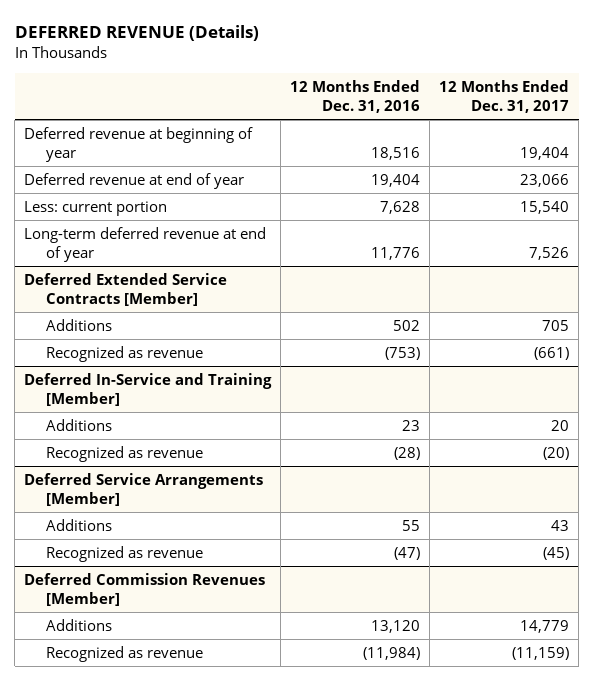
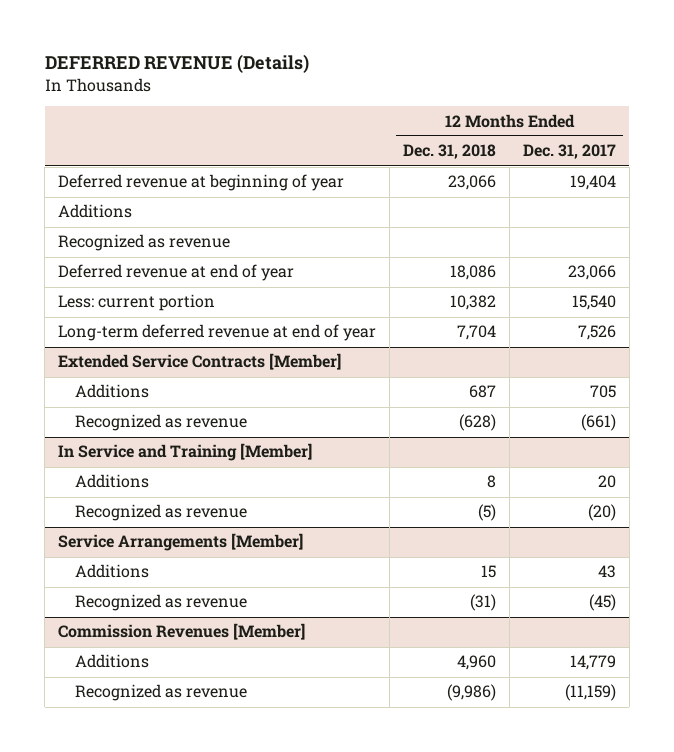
[290,79,421,114] 12 Months Ended Dec. 31, 2016 -> none
none -> [403,144,497,160] Dec. 31, 2018
none -> [58,204,133,219] Additions
none -> [58,234,231,252] Recognized as revenue
[24,272,228,307] Deferred Extended Service Contracts [Member] -> [58,353,342,371] Extended Service Contracts [Member]
[24,372,273,407] Deferred In-Service and Training [Member] -> [58,443,313,462] In Service and Training [Member]
[24,472,264,507] Deferred Service Arrangements [Member] -> [58,533,304,552] Service Arrangements [Member]
[24,572,266,607] Deferred Commission Revenues [Member] -> [58,623,306,641] Commission Revenues [Member]

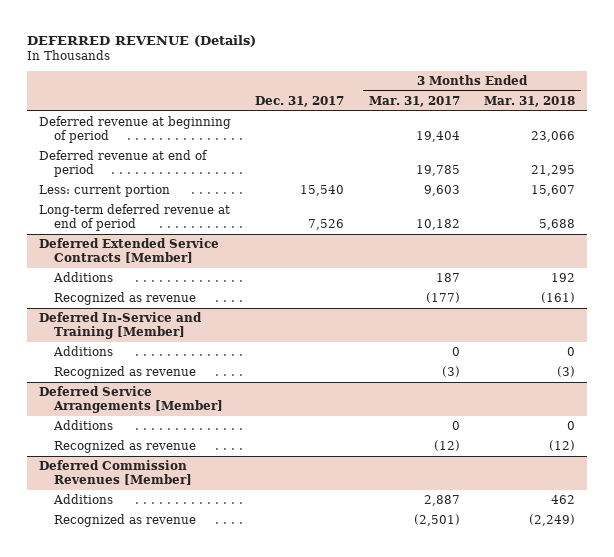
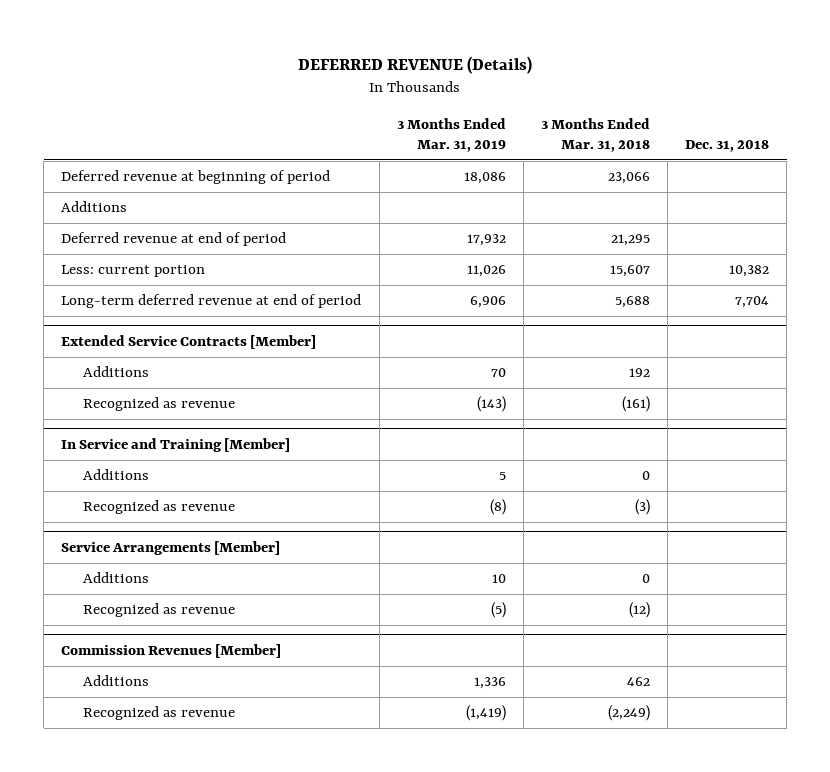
[255,95,345,107] Dec. 31, 2017 -> none
[368,95,460,107] Mar. 31, 2017 -> none
none -> [396,118,506,152] 3 Months Ended Mar. 31, 2019
none -> [685,139,770,152] Dec. 31, 2018
none -> [61,201,128,213] Additions
[39,237,220,264] Deferred Extended Service Contracts [Member] -> [61,335,317,350] Extended Service Contracts [Member]
[39,311,203,340] Deferred In-Service and Training [Member] -> [61,438,291,453] In Service and Training [Member]
[39,385,223,414] Deferred Service Arrangements [Member] -> [61,541,281,556] Service Arrangements [Member]
[39,459,192,486] Deferred Commission Revenues [Member] -> [61,644,282,659] Commission Revenues [Member]

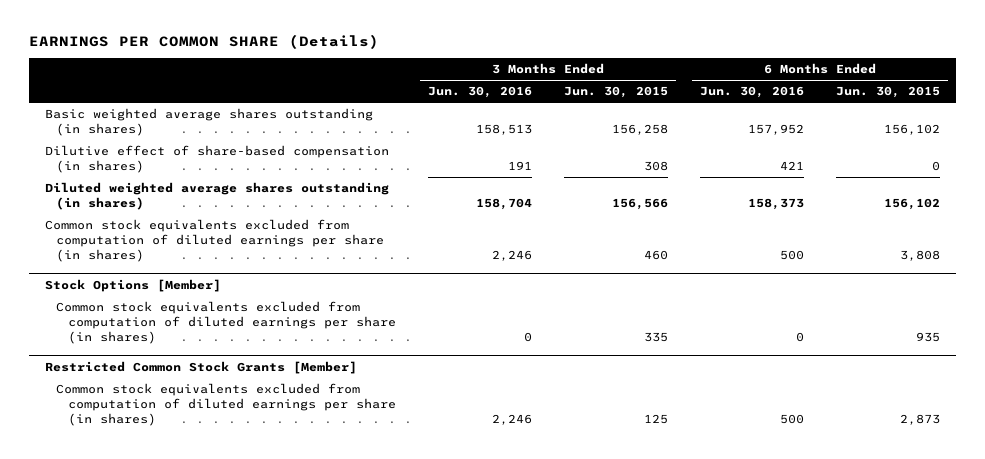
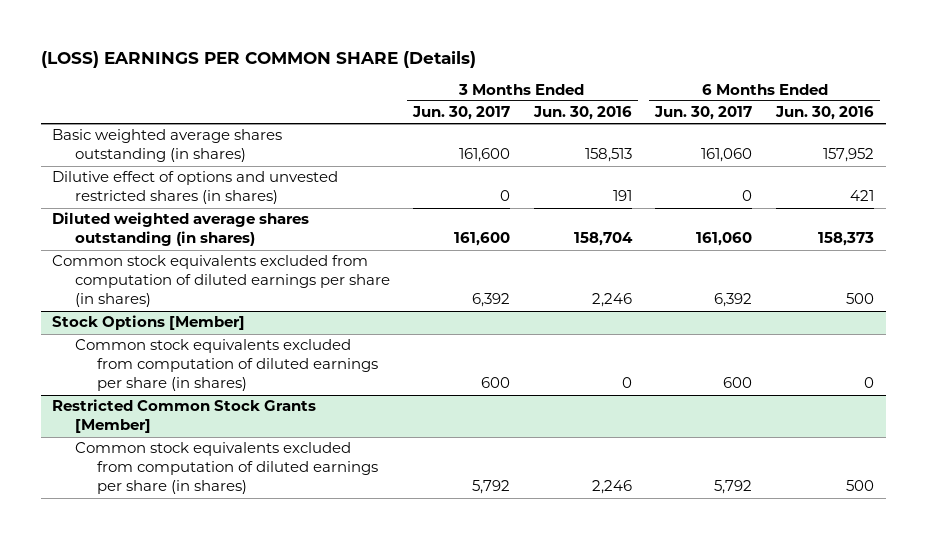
[28,34,379,50] EARNINGS PER COMMON SHARE (Details) -> [40,50,476,68] (LOSS) EARNINGS PER COMMON SHARE (Details)
[564,86,669,99] Jun. 30, 2015 -> none
[836,86,941,99] Jun. 30, 2015 -> none
none -> [412,106,511,121] Jun. 30, 2017
none -> [654,106,753,121] Jun. 30, 2017
[44,145,389,174] Dilutive effect of share-based compensation (in shares) -> [52,171,339,205] Dilutive effect of options and unvested restricted shares (in shares)

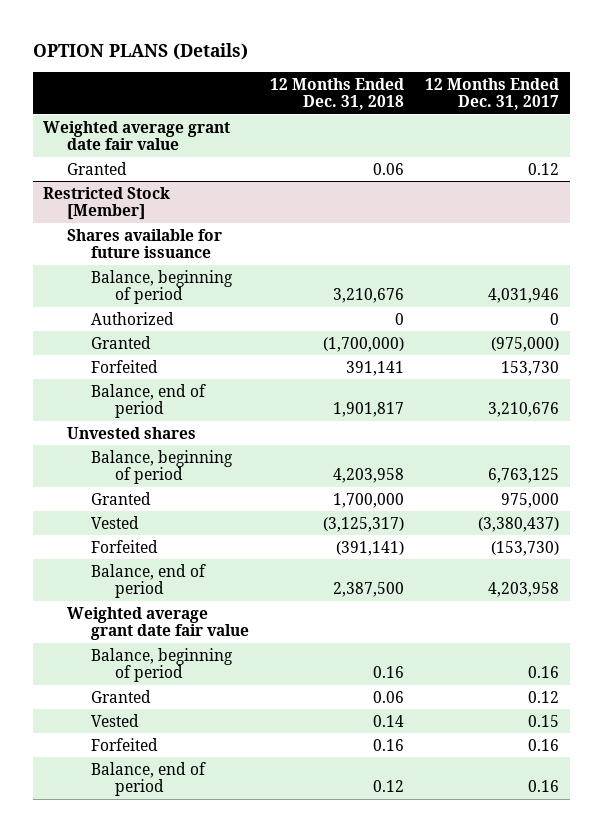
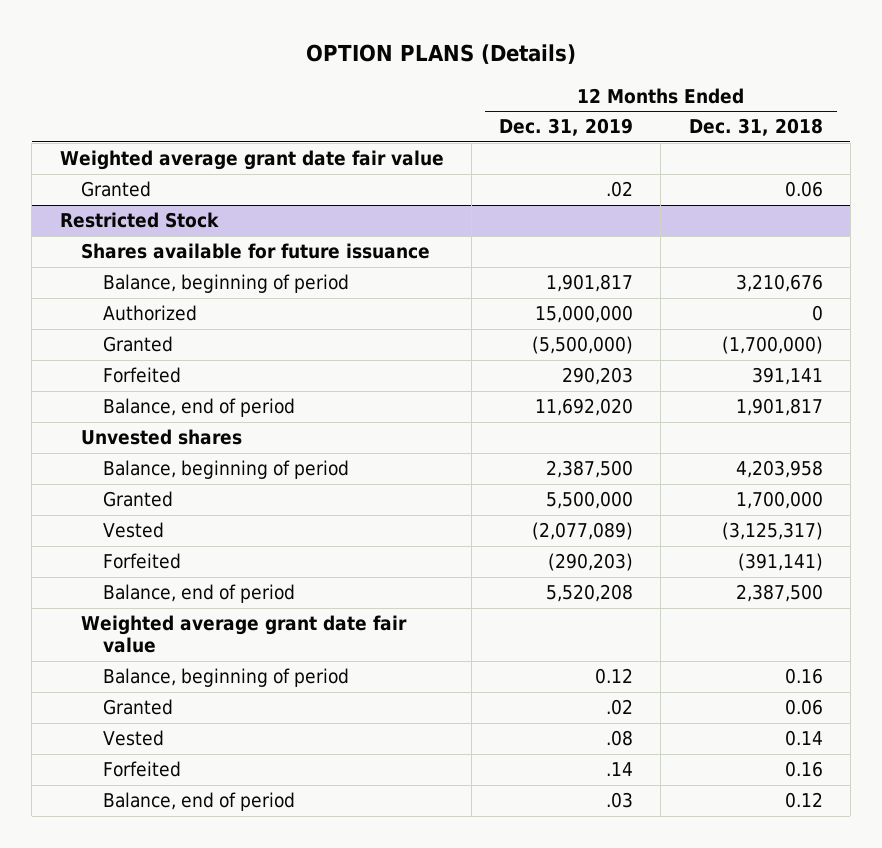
[425,77,560,111] 12 Months Ended Dec. 31, 2017 -> none
none -> [499,118,634,137] Dec. 31, 2019
[43,186,171,221] Restricted Stock [Member] -> [59,212,219,229] Restricted Stock

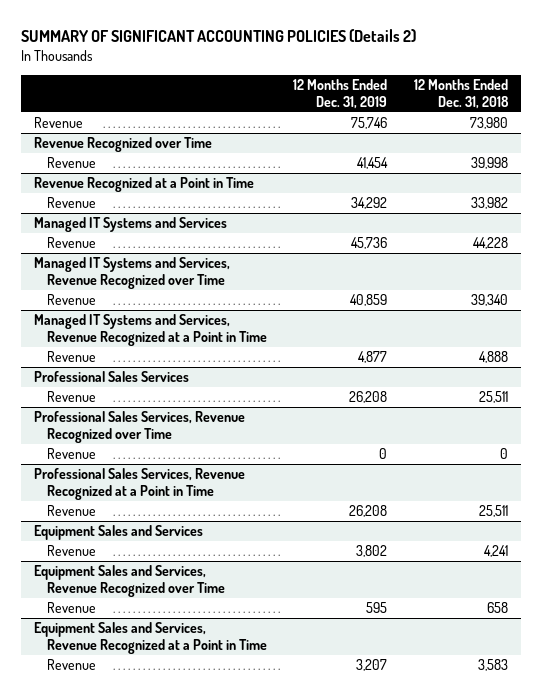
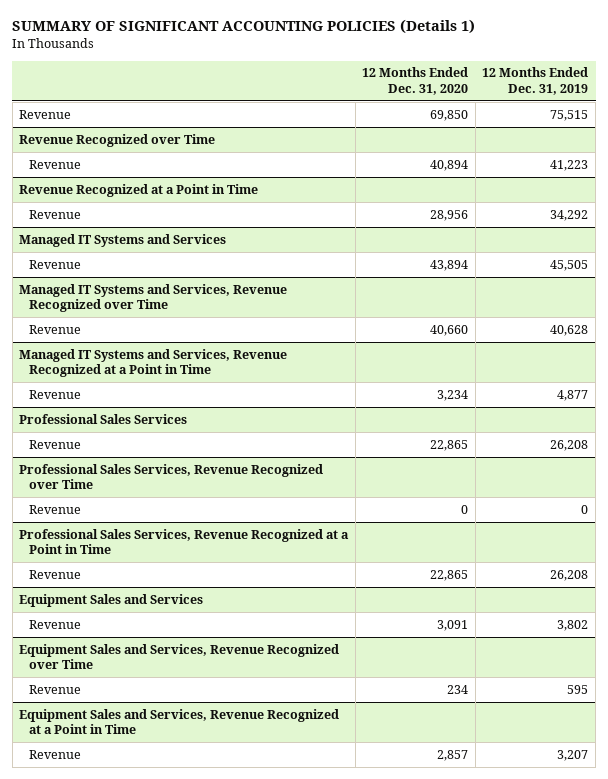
[20,29,416,43] SUMMARY OF SIGNIFICANT ACCOUNTING POLICIES (Details 2) -> [12,19,476,35] SUMMARY OF SIGNIFICANT ACCOUNTING POLICIES (Details 1)
[413,78,509,109] 12 Months Ended Dec. 31, 2018 -> none
none -> [362,67,469,95] 12 Months Ended Dec. 31, 2020
[351,117,388,130] 75,746 -> [550,109,589,121] 75,515
[357,157,389,170] 41,454 -> [550,159,589,171] 41,223
[351,237,388,250] 45,736 -> [550,259,589,271] 45,505
[350,294,388,307] 40,859 -> [550,324,589,336] 40,628

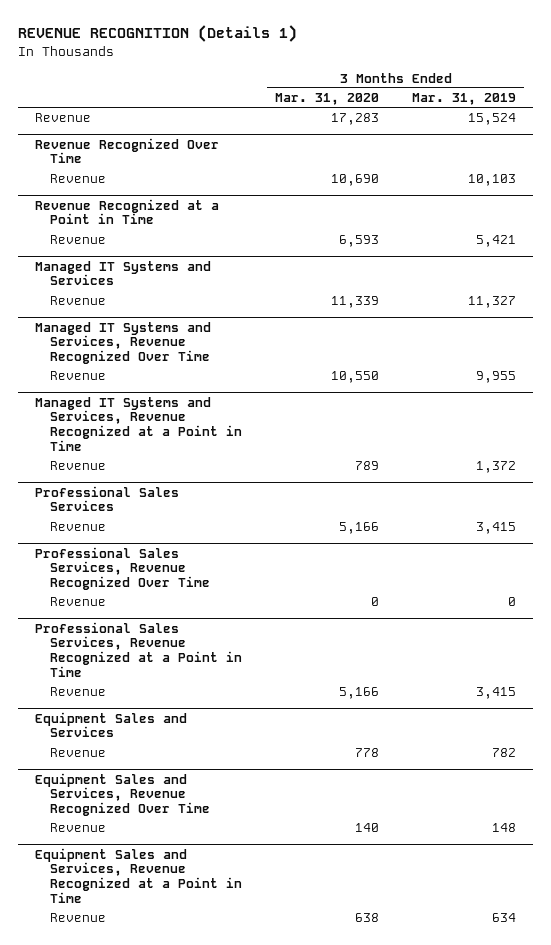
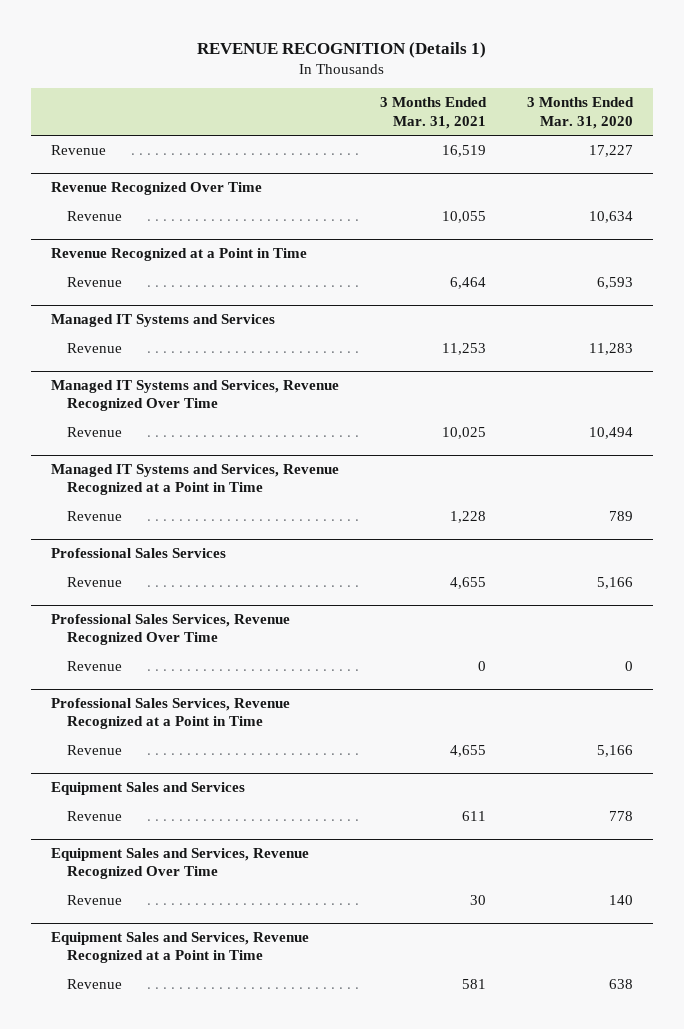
[412,93,517,106] Mar. 31, 2019 -> none
none -> [379,97,487,129] 3 Months Ended Mar. 31, 2021
[330,113,379,126] 17,283 -> [588,145,633,158] 17,227
[330,174,379,187] 10,690 -> [588,211,633,224] 10,634
[330,296,379,309] 11,339 -> [588,343,633,356] 11,283
[330,371,379,384] 10,550 -> [588,427,633,440] 10,494

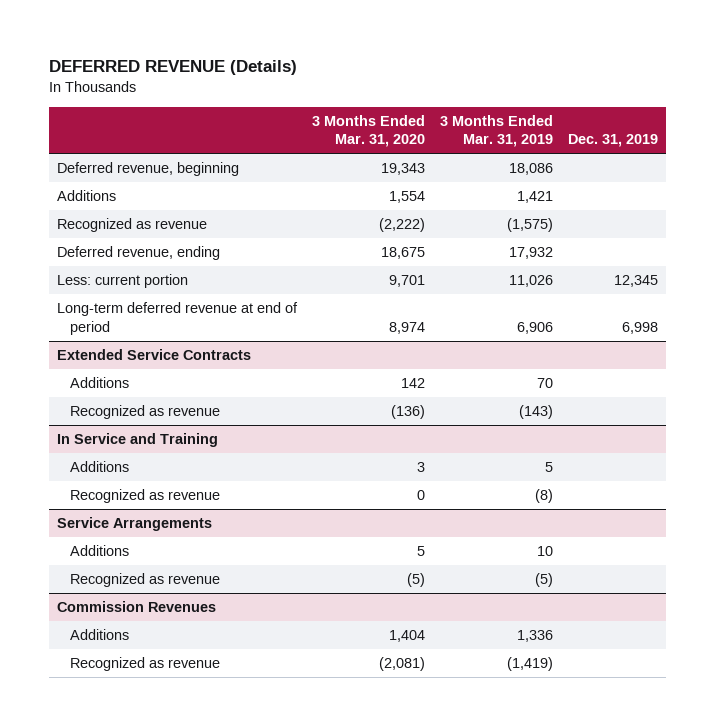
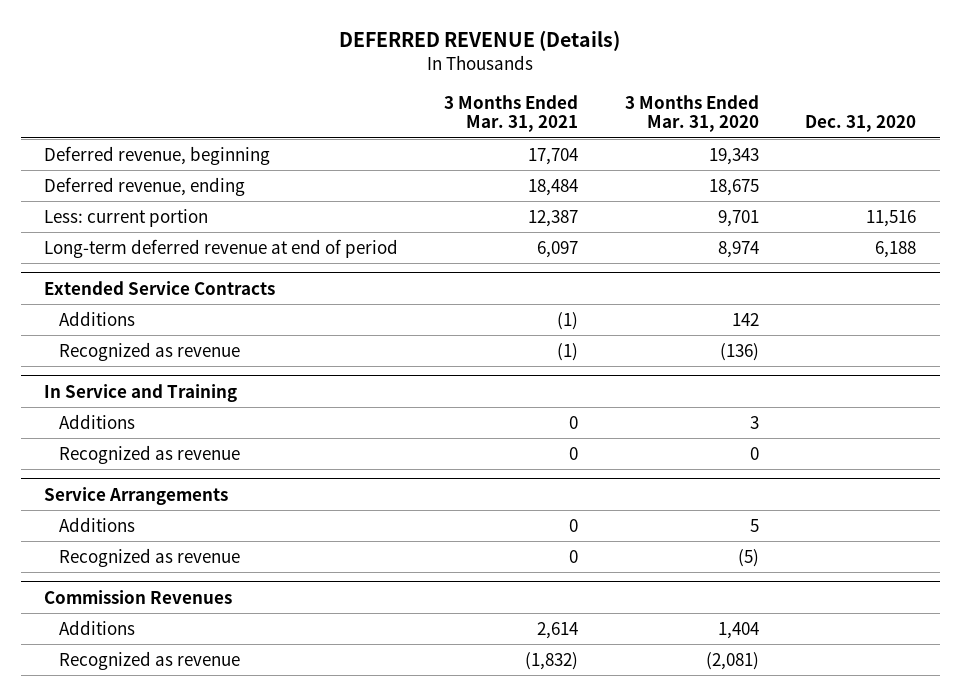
[440,114,554,148] 3 Months Ended Mar. 31, 2019 -> none
[568,134,659,148] Dec. 31, 2019 -> none
none -> [444,94,579,133] 3 Months Ended Mar. 31, 2021
none -> [805,115,917,133] Dec. 31, 2020
[56,190,116,202] Additions -> none
[56,218,207,233] Recognized as revenue -> none

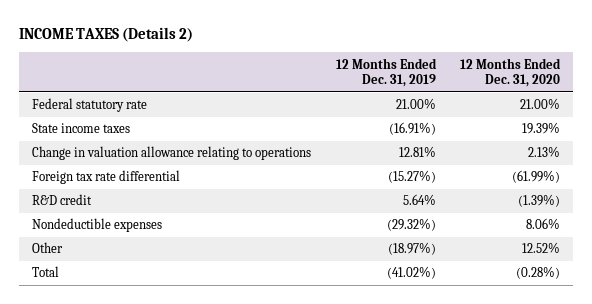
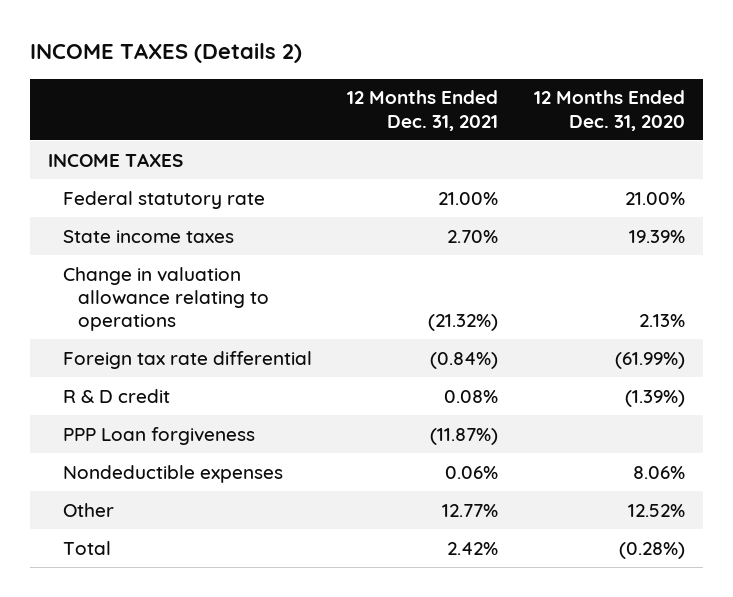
[335,57,437,88] 12 Months Ended Dec. 31, 2019 -> none
none -> [347,90,499,131] 12 Months Ended Dec. 31, 2021
none -> [47,152,183,167] INCOME TAXES
[31,194,92,206] R&D credit -> [62,388,170,403] R & D credit
none -> [62,426,255,445] PPP Loan forgiveness

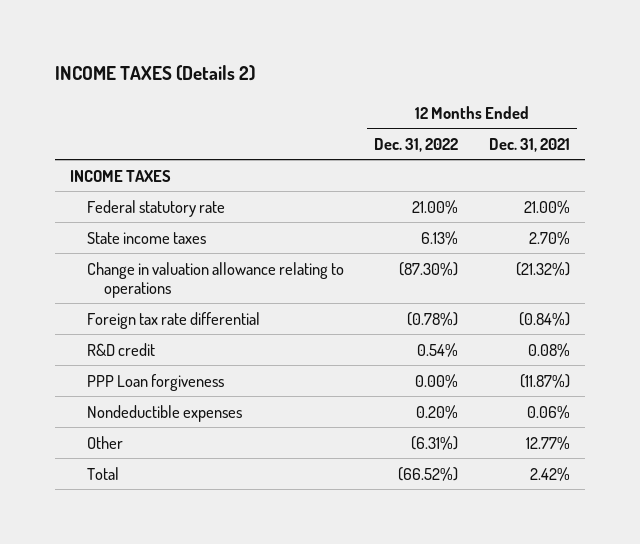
[534,90,686,131] 12 Months Ended Dec. 31, 2020 -> none
none -> [374,137,459,152] Dec. 31, 2022
[62,388,170,403] R & D credit -> [86,342,155,356] R&D credit

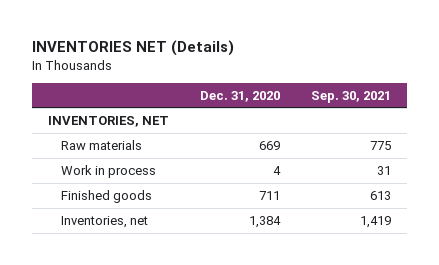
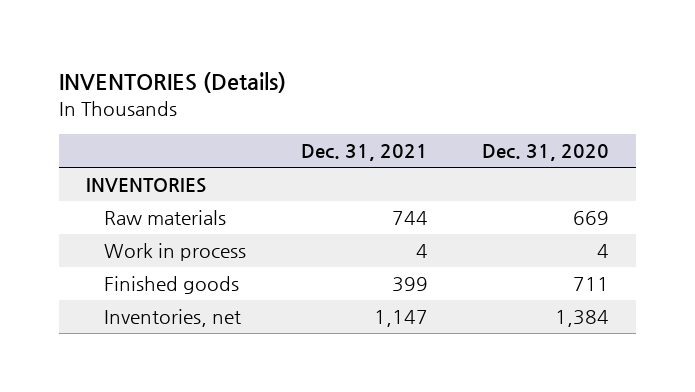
[31,40,234,57] INVENTORIES NET (Details) -> [59,71,287,93] INVENTORIES (Details)
[310,90,391,103] Sep. 30, 2021 -> none
none -> [300,144,428,162] Dec. 31, 2021
[47,115,169,127] INVENTORIES, NET -> [86,178,207,194] INVENTORIES

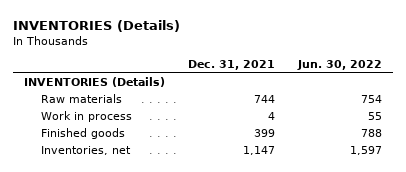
[481,144,609,162] Dec. 31, 2020 -> none
none -> [296,60,382,71] Jun. 30, 2022
[86,178,207,194] INVENTORIES -> [24,77,166,88] INVENTORIES (Details)

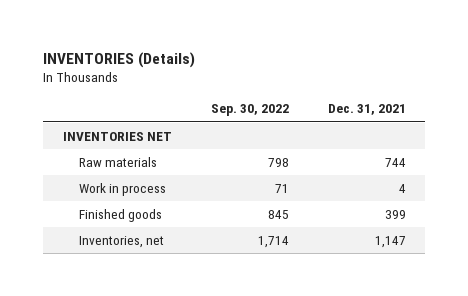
[296,60,382,71] Jun. 30, 2022 -> none
none -> [210,104,289,117] Sep. 30, 2022
[24,77,166,88] INVENTORIES (Details) -> [62,131,172,141] INVENTORIES NET

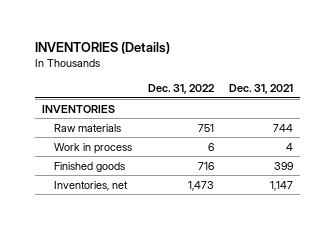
[210,104,289,117] Sep. 30, 2022 -> none
none -> [147,83,215,94] Dec. 31, 2022
[62,131,172,141] INVENTORIES NET -> [42,104,116,113] INVENTORIES

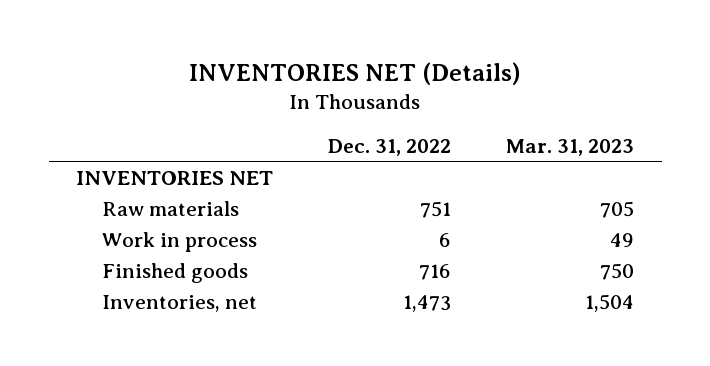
[34,42,170,55] INVENTORIES (Details) -> [189,61,522,85] INVENTORIES NET (Details)
[228,83,293,94] Dec. 31, 2021 -> none
none -> [506,138,635,156] Mar. 31, 2023
[42,104,116,113] INVENTORIES -> [76,170,274,185] INVENTORIES NET

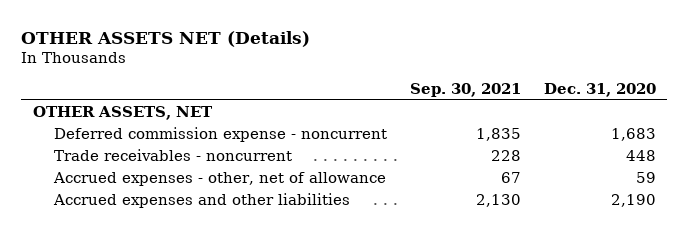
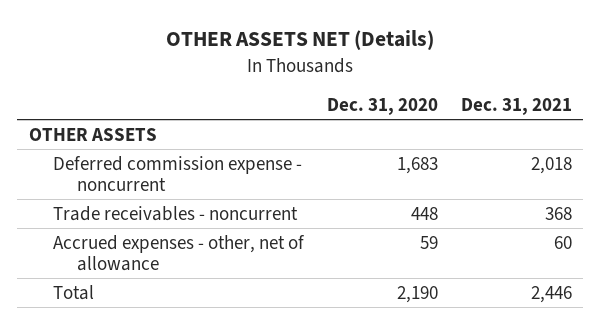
[409,82,521,97] Sep. 30, 2021 -> none
none -> [460,98,572,116] Dec. 31, 2021
[32,106,213,121] OTHER ASSETS, NET -> [28,127,157,141] OTHER ASSETS
[52,193,350,209] Accrued expenses and other liabilities -> [53,284,95,300] Total

